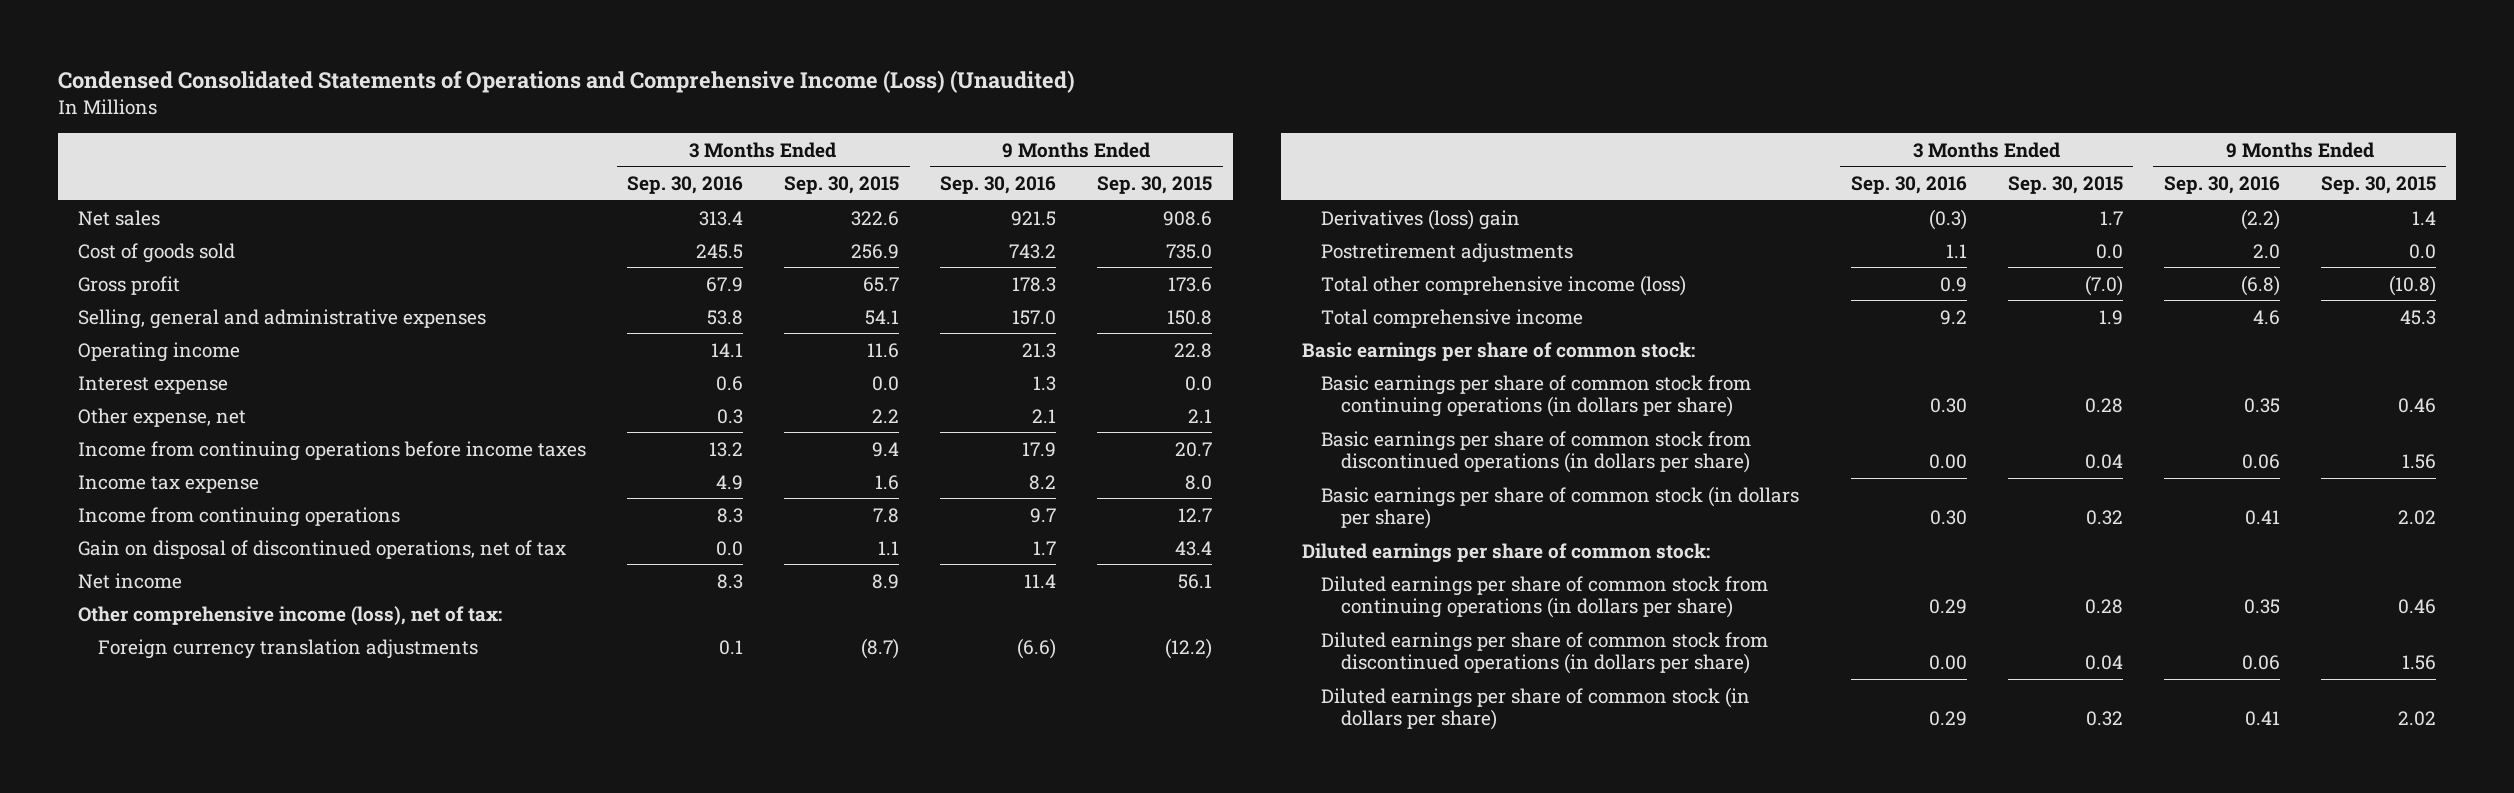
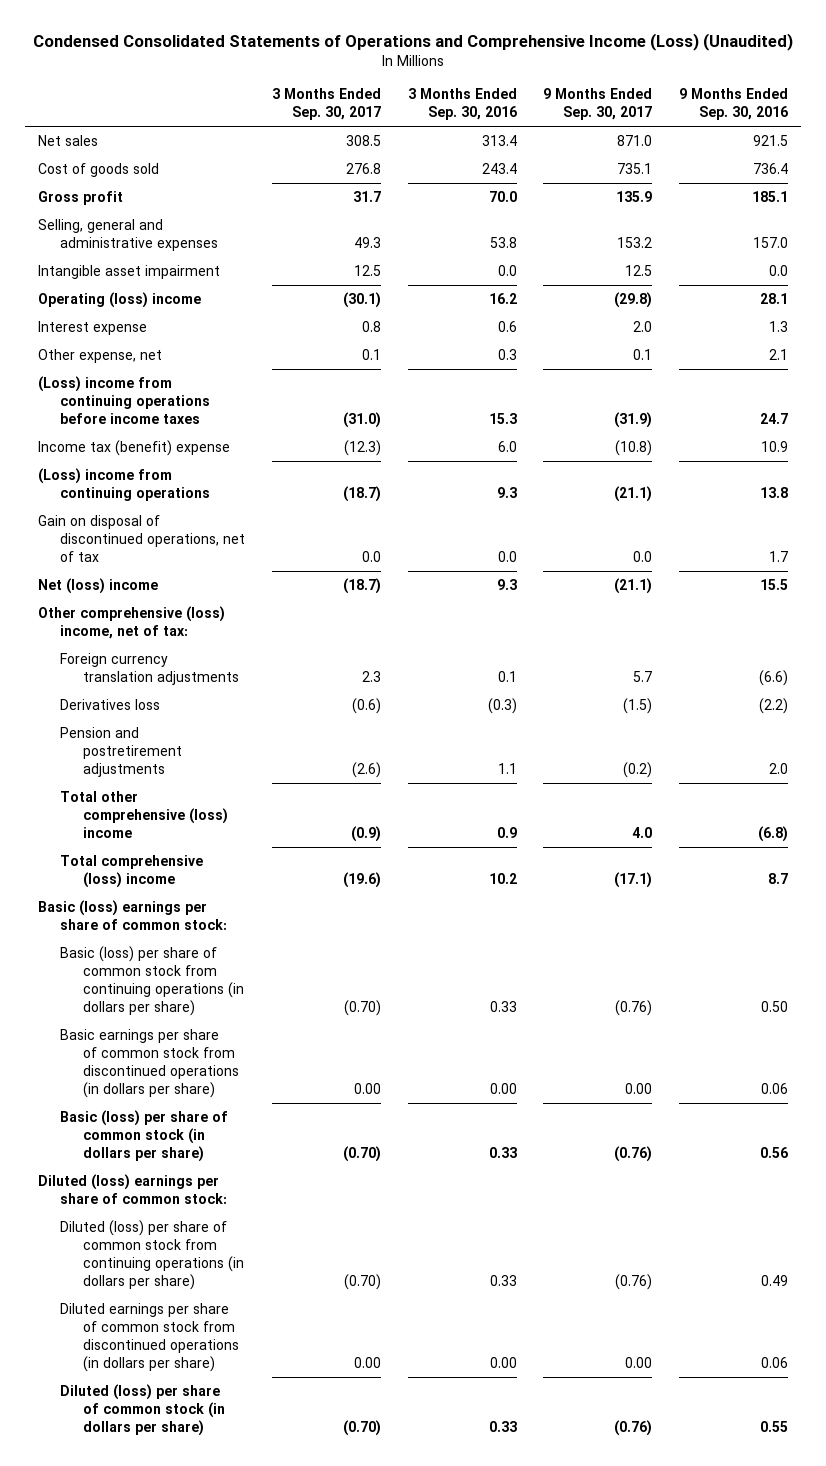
[784,175,900,194] Sep. 30, 2015 -> none
[1097,175,1213,194] Sep. 30, 2015 -> none
none -> [272,88,382,121] 3 Months Ended Sep. 30, 2017
none -> [543,88,653,121] 9 Months Ended Sep. 30, 2017
[696,243,744,259] 245.5 -> [481,163,517,175] 243.4
[1009,243,1057,259] 743.2 -> [752,163,788,175] 736.4
[706,276,744,292] 67.9 -> [488,191,517,203] 70.0
[1012,276,1057,292] 178.3 -> [751,191,788,203] 185.1
none -> [38,265,221,280] Intangible asset impairment
[78,341,241,362] Operating income -> [38,292,202,309] Operating (loss) income
[711,342,744,357] 14.1 -> [488,293,517,305] 16.2
[1022,342,1057,358] 21.3 -> [759,293,788,305] 28.1
[78,440,587,461] Income from continuing operations before income taxes -> [38,376,211,425] (Loss) income from continuing operations before income taxes
[709,441,744,457] 13.2 -> [488,413,517,425] 15.3
[1022,441,1057,457] 17.9 -> [759,413,788,425] 24.7
[78,474,260,493] Income tax expense -> [38,440,231,457] Income tax (benefit) expense
[716,474,744,490] 4.9 -> [497,441,517,453] 6.0
[1029,474,1057,490] 8.2 -> [760,441,788,453] 10.9
[78,506,401,527] Income from continuing operations -> [38,468,211,502] (Loss) income from continuing operations
[717,507,744,523] 8.3 -> [496,487,517,499] 9.3
[1030,507,1057,523] 9.7 -> [759,487,788,499] 13.8
[78,572,183,589] Net income -> [38,578,159,595] Net (loss) income
[717,573,744,589] 8.3 -> [496,579,517,591] 9.3
[1024,573,1057,588] 11.4 -> [759,579,788,591] 15.5
[78,605,503,626] Other comprehensive income (loss), net of tax: -> [38,606,226,640] Other comprehensive (loss) income, net of tax:
[1321,208,1521,230] Derivatives (loss) gain -> [60,699,161,711] Derivatives loss
[1321,242,1574,263] Postretirement adjustments -> [60,727,182,778] Pension and postretirement adjustments
[1321,274,1687,296] Total other comprehensive income (loss) -> [60,791,228,839] Total other comprehensive (loss) income
[1321,308,1584,328] Total comprehensive income -> [60,855,204,889] Total comprehensive (loss) income
[1939,309,1967,325] 9.2 -> [488,873,517,885] 10.2
[2252,309,2280,325] 4.6 -> [767,873,788,885] 8.7
[1301,341,1695,362] Basic earnings per share of common stock: -> [38,900,228,931] Basic (loss) earnings per share of common stock:
[1321,374,1752,417] Basic earnings per share of common stock from continuing operations (in dollars per share) -> [60,946,244,1017] Basic (loss) per share of common stock from continuing operations (in dollars per share)
[1929,397,1967,413] 0.30 -> [489,1001,517,1013] 0.33
[2243,397,2280,413] 0.35 -> [760,1001,788,1013] 0.50
[1321,485,1800,529] Basic earnings per share of common stock (in dollars per share) -> [60,1110,229,1163] Basic (loss) per share of common stock (in dollars per share)
[1929,509,1967,525] 0.30 -> [488,1147,517,1159] 0.33
[2244,509,2280,525] 0.41 -> [759,1147,788,1159] 0.56
[1301,542,1710,563] Diluted earnings per share of common stock: -> [38,1174,228,1205] Diluted (loss) earnings per share of common stock:
[1321,575,1769,618] Diluted earnings per share of common stock from continuing operations (in dollars per share) -> [60,1220,244,1291] Diluted (loss) per share of common stock from continuing operations (in dollars per share)
[1928,598,1967,614] 0.29 -> [489,1275,517,1287] 0.33
[2243,598,2280,614] 0.35 -> [760,1275,788,1287] 0.49
[1321,686,1751,730] Diluted earnings per share of common stock (in dollars per share) -> [60,1384,225,1437] Diluted (loss) per share of common stock (in dollars per share)
[1928,710,1967,726] 0.29 -> [488,1421,517,1433] 0.33
[2244,710,2280,726] 0.41 -> [759,1421,788,1433] 0.55

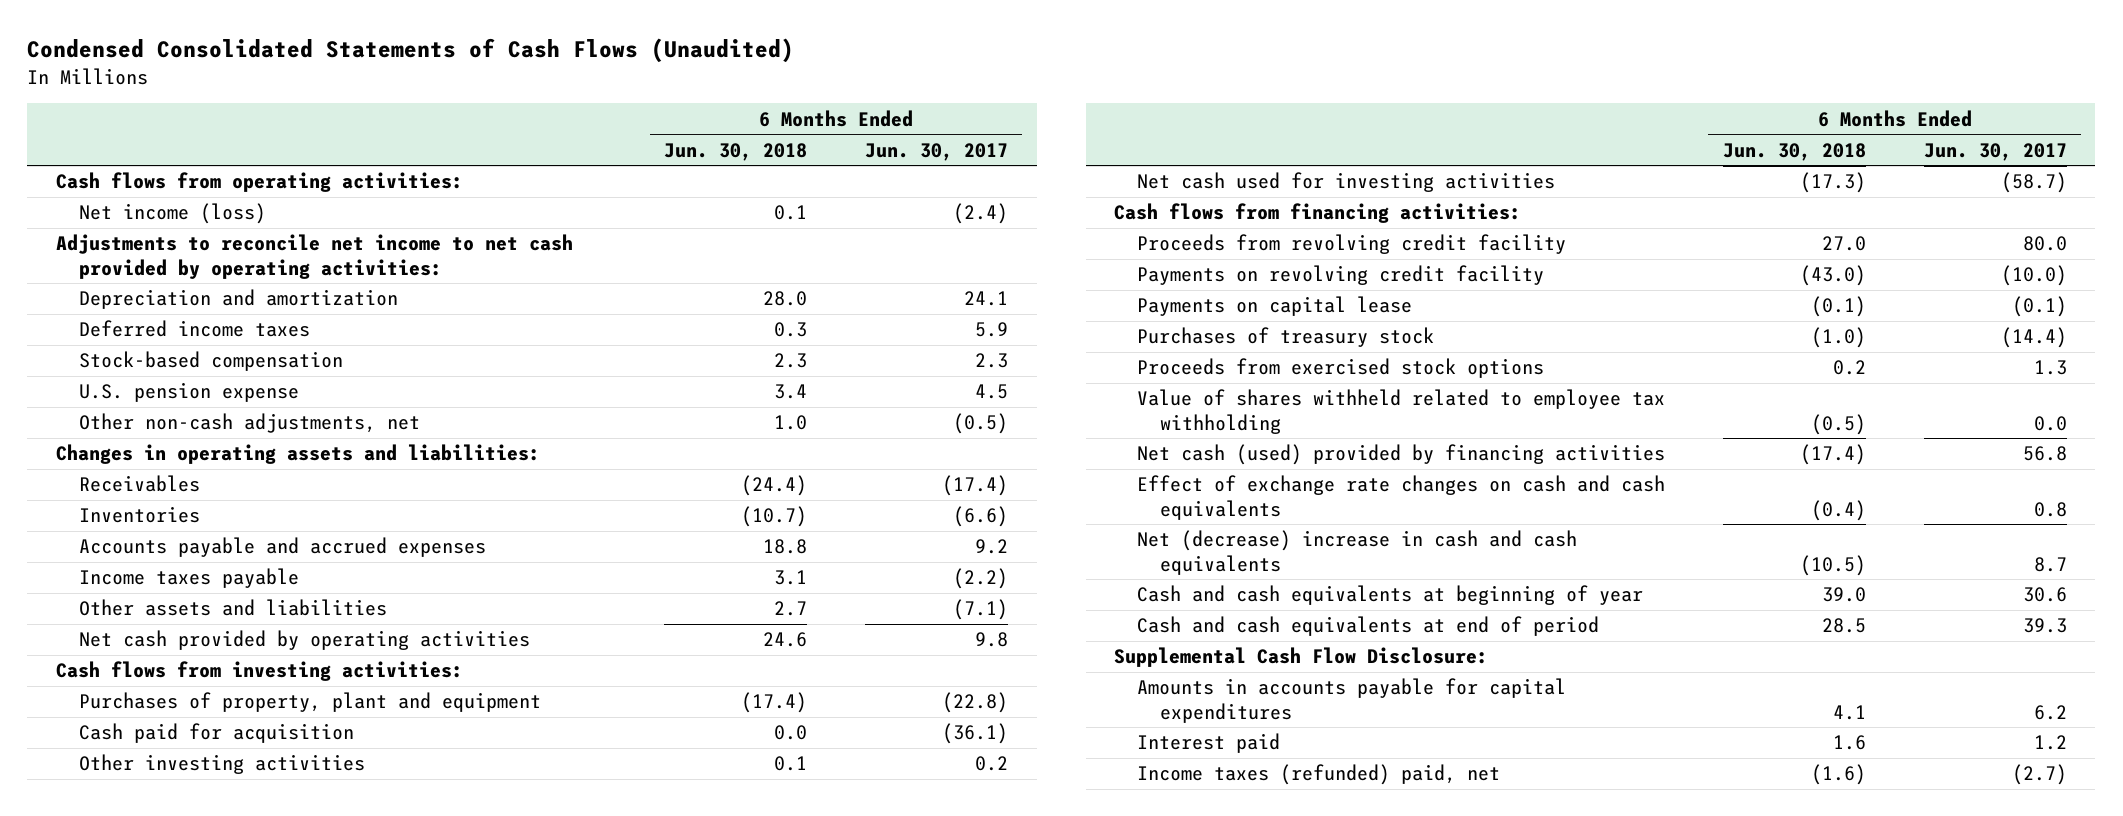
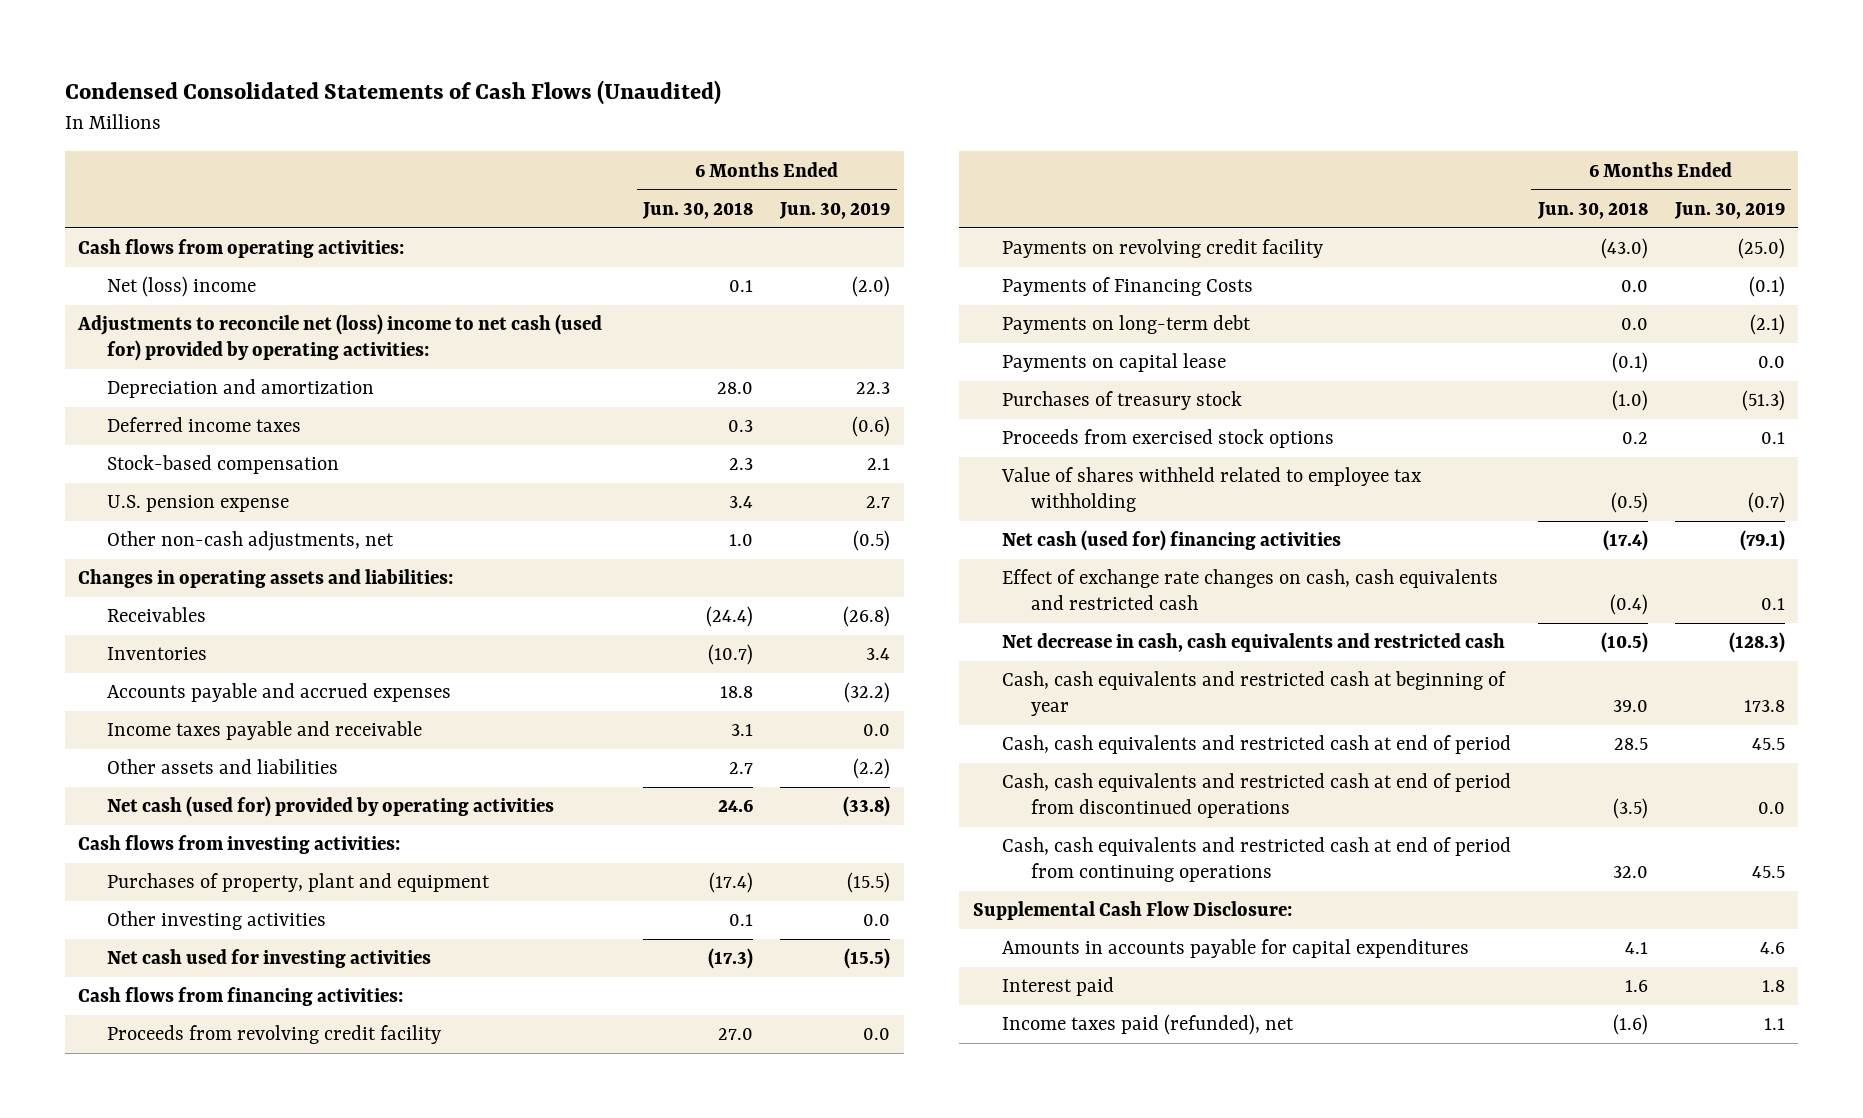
[865,142,1009,161] Jun. 30, 2017 -> none
none -> [779,201,891,219] Jun. 30, 2019
[78,203,266,225] Net income (loss) -> [107,276,257,298] Net (loss) income
[56,234,574,279] Adjustments to reconcile net income to net cash provided by operating activities: -> [77,314,603,362] Adjustments to reconcile net (loss) income to net cash (used for) provided by operating activities:
[78,568,299,589] Income taxes payable -> [107,721,423,741] Income taxes payable and receivable
[78,630,530,651] Net cash provided by operating activities -> [107,796,555,818] Net cash (used for) provided by operating activities
[78,723,354,744] Cash paid for acquisition -> none
none -> [1001,277,1253,297] Payments of Financing Costs
none -> [1001,315,1251,335] Payments on long-term debt
[1137,444,1666,466] Net cash (used) provided by financing activities -> [1001,530,1341,552] Net cash (used for) financing activities
[1137,475,1666,520] Effect of exchange rate changes on cash and cash equivalents -> [1001,569,1498,611] Effect of exchange rate changes on cash, cash equivalents and restricted cash
[1137,530,1578,575] Net (decrease) increase in cash and cash equivalents -> [1001,633,1505,653] Net decrease in cash, cash equivalents and restricted cash
[1137,585,1644,606] Cash and cash equivalents at beginning of year -> [1001,671,1506,717] Cash, cash equivalents and restricted cash at beginning of year
[1137,616,1600,637] Cash and cash equivalents at end of period -> [1001,735,1511,755] Cash, cash equivalents and restricted cash at end of period
none -> [1001,773,1511,819] Cash, cash equivalents and restricted cash at end of period from discontinued operations
none -> [1001,837,1511,883] Cash, cash equivalents and restricted cash at end of period from continuing operations
[1137,764,1501,786] Income taxes (refunded) paid, net -> [1001,1014,1294,1036] Income taxes paid (refunded), net

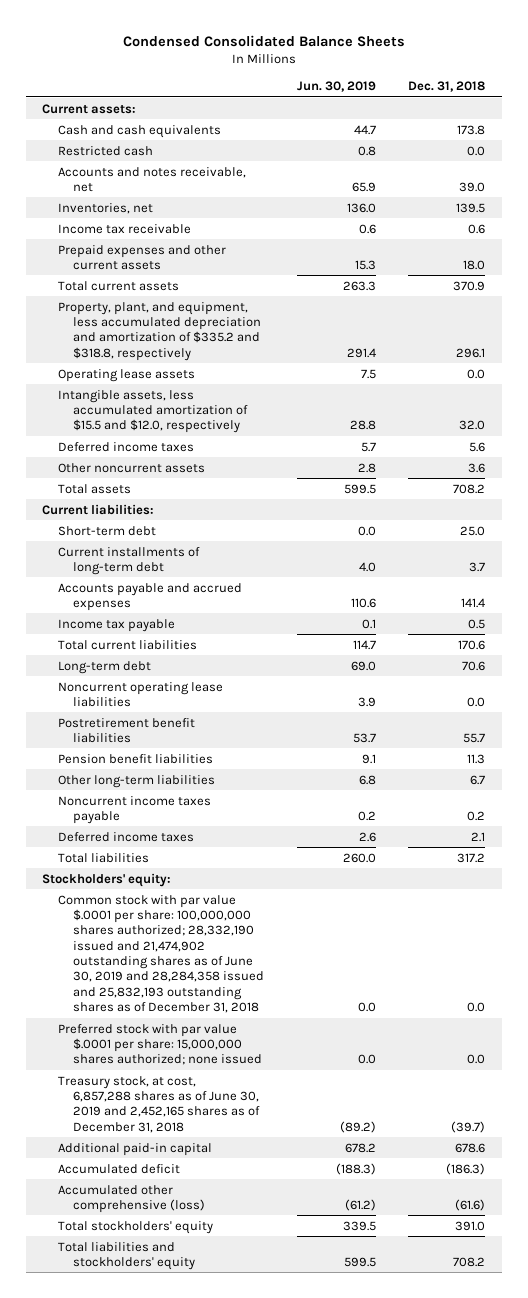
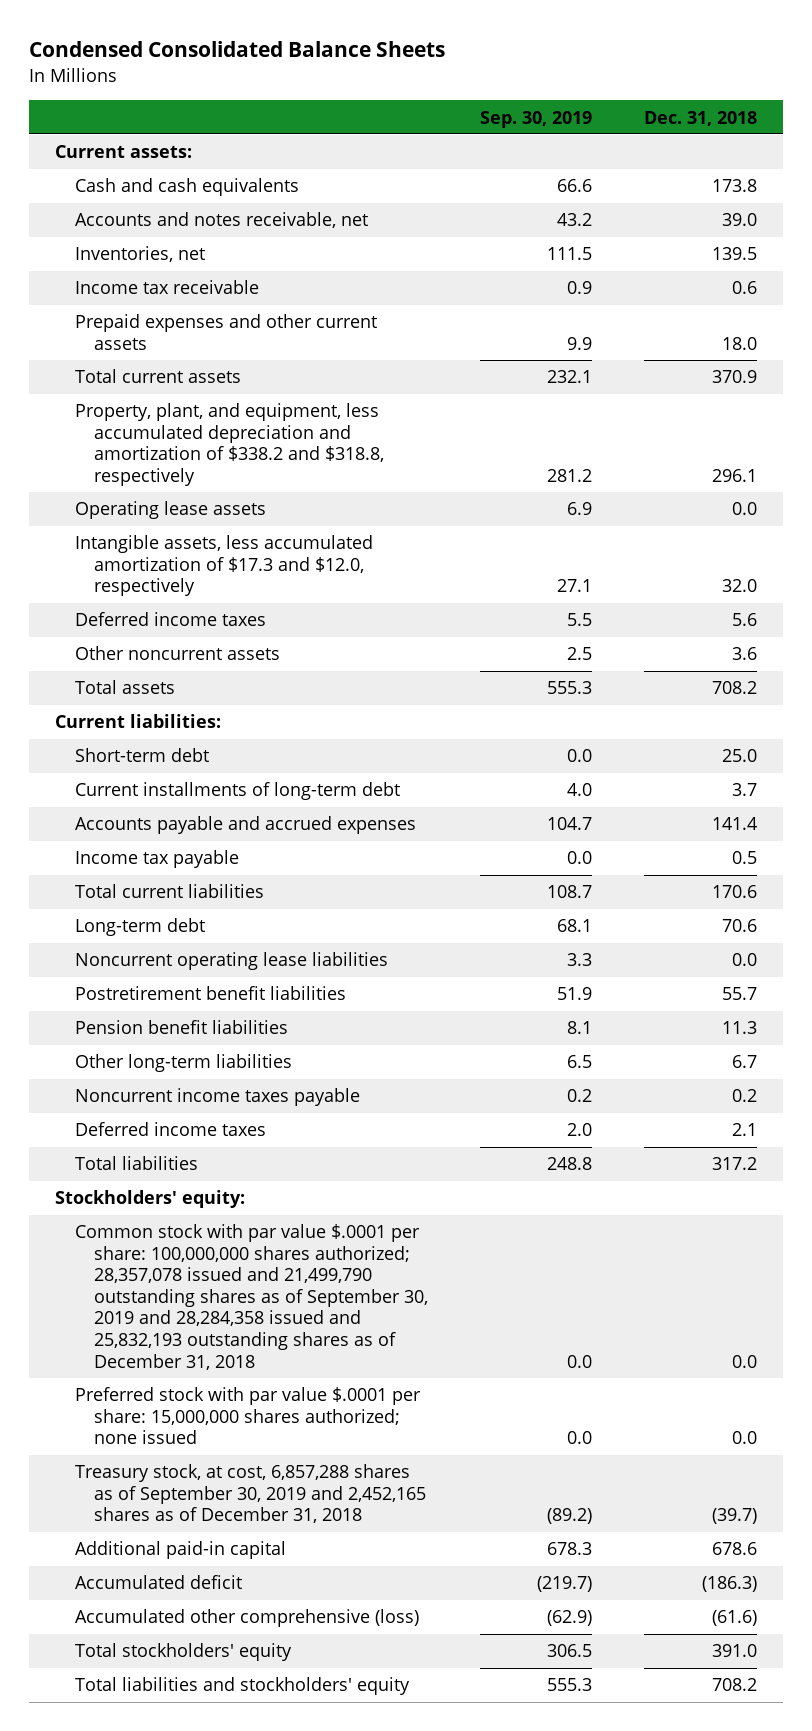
[296,81,376,93] Jun. 30, 2019 -> none
none -> [480,110,593,128] Sep. 30, 2019
[57,145,153,156] Restricted cash -> none
[57,301,261,361] Property, plant, and equipment, less accumulated depreciation and amortization of $335.2 and $318.8, respectively -> [74,403,385,486] Property, plant, and equipment, less accumulated depreciation and amortization of $338.2 and $318.8, respectively
[57,389,248,434] Intangible assets, less accumulated amortization of $15.5 and $12.0, respectively -> [74,535,373,597] Intangible assets, less accumulated amortization of $17.3 and $12.0, respectively
[57,894,264,1014] Common stock with par value $.0001 per share: 100,000,000 shares authorized; 28,332,190 issued and 21,474,902 outstanding shares as of June 30, 2019 and 28,284,358 issued and 25,832,193 outstanding shares as of December 31, 2018 -> [74,1224,429,1370] Common stock with par value $.0001 per share: 100,000,000 shares authorized; 28,357,078 issued and 21,499,790 outstanding shares as of September 30, 2019 and 28,284,358 issued and 25,832,193 outstanding shares as of December 31, 2018
[57,1075,260,1133] Treasury stock, at cost, 6,857,288 shares as of June 30, 2019 and 2,452,165 shares as of December 31, 2018 -> [74,1464,427,1524] Treasury stock, at cost, 6,857,288 shares as of September 30, 2019 and 2,452,165 shares as of December 31, 2018

